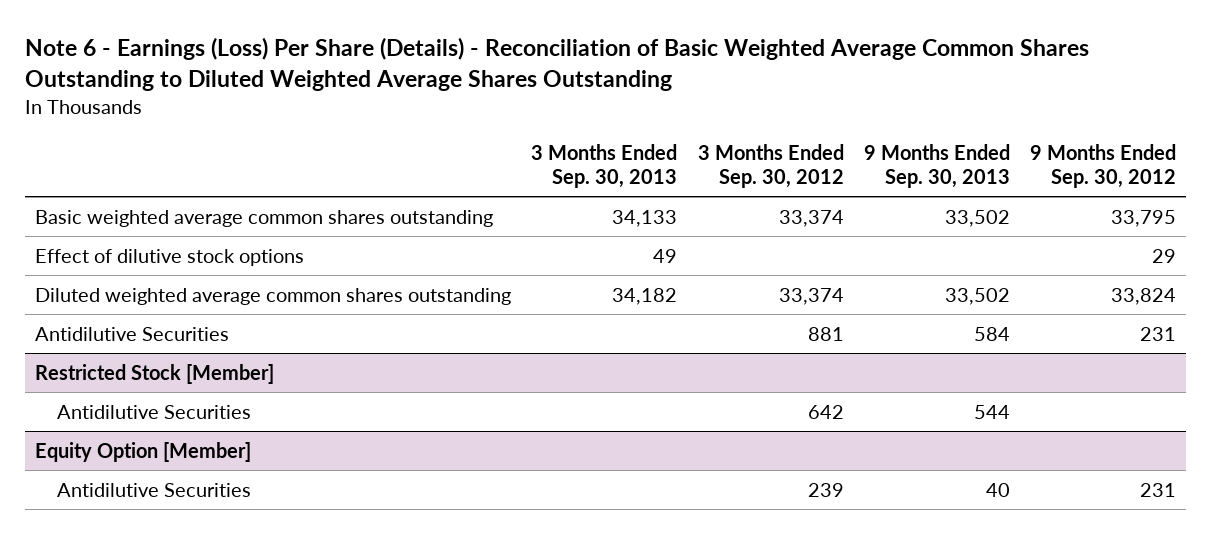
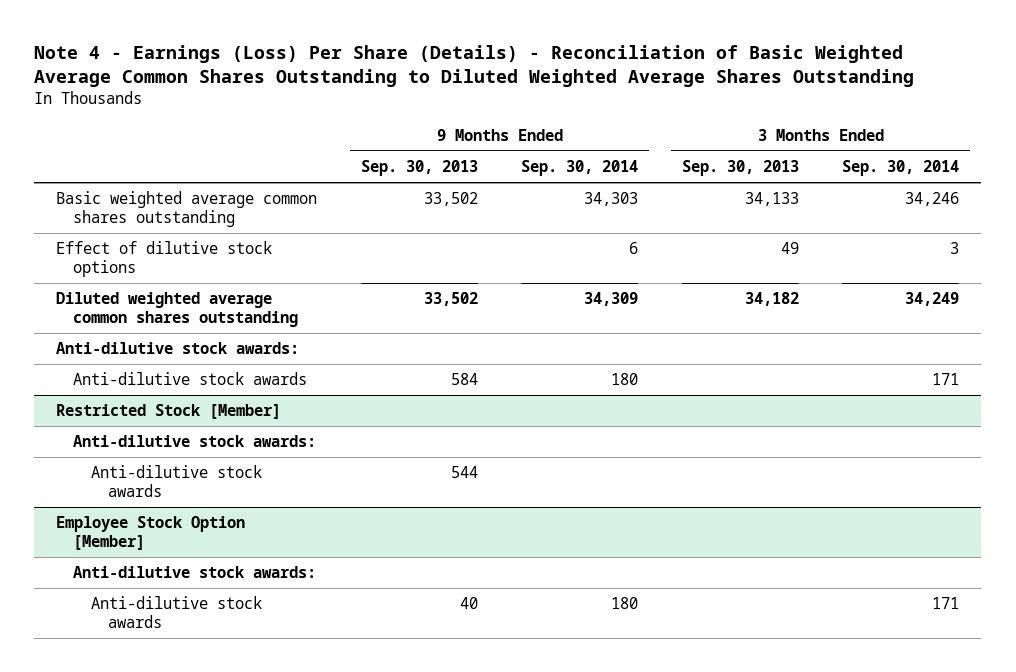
[25,37,1090,91] Note 6 - Earnings (Loss) Per Share (Details) - Reconciliation of Basic Weighted Average Common Shares Outstanding to Diluted Weighted Average Shares Outstanding -> [34,44,915,88] Note 4 - Earnings (Loss) Per Share (Details) - Reconciliation of Basic Weighted Average Common Shares Outstanding to Diluted Weighted Average Shares Outstanding
[697,144,844,189] 3 Months Ended Sep. 30, 2012 -> none
[1029,144,1176,189] 9 Months Ended Sep. 30, 2012 -> none
none -> [521,160,639,177] Sep. 30, 2014
none -> [842,160,960,177] Sep. 30, 2014
none -> [56,342,300,355] Anti-dilutive stock awards:
[35,326,230,341] Antidilutive Securities -> [73,372,308,386] Anti-dilutive stock awards
[35,441,252,462] Equity Option [Member] -> none
none -> [73,435,317,448] Anti-dilutive stock awards:
[56,404,251,419] Antidilutive Securities -> [90,465,262,498] Anti-dilutive stock awards
none -> [56,516,246,551] Employee Stock Option [Member]
none -> [73,566,317,579] Anti-dilutive stock awards:
[56,482,251,497] Antidilutive Securities -> [90,596,262,629] Anti-dilutive stock awards

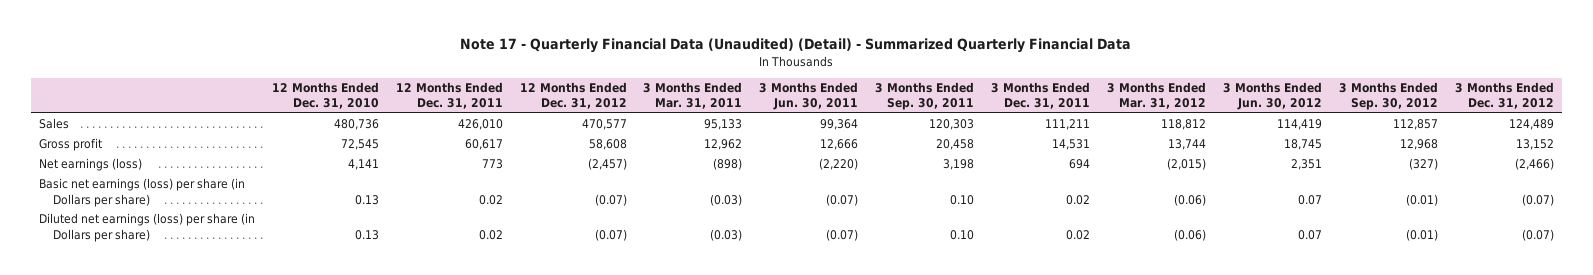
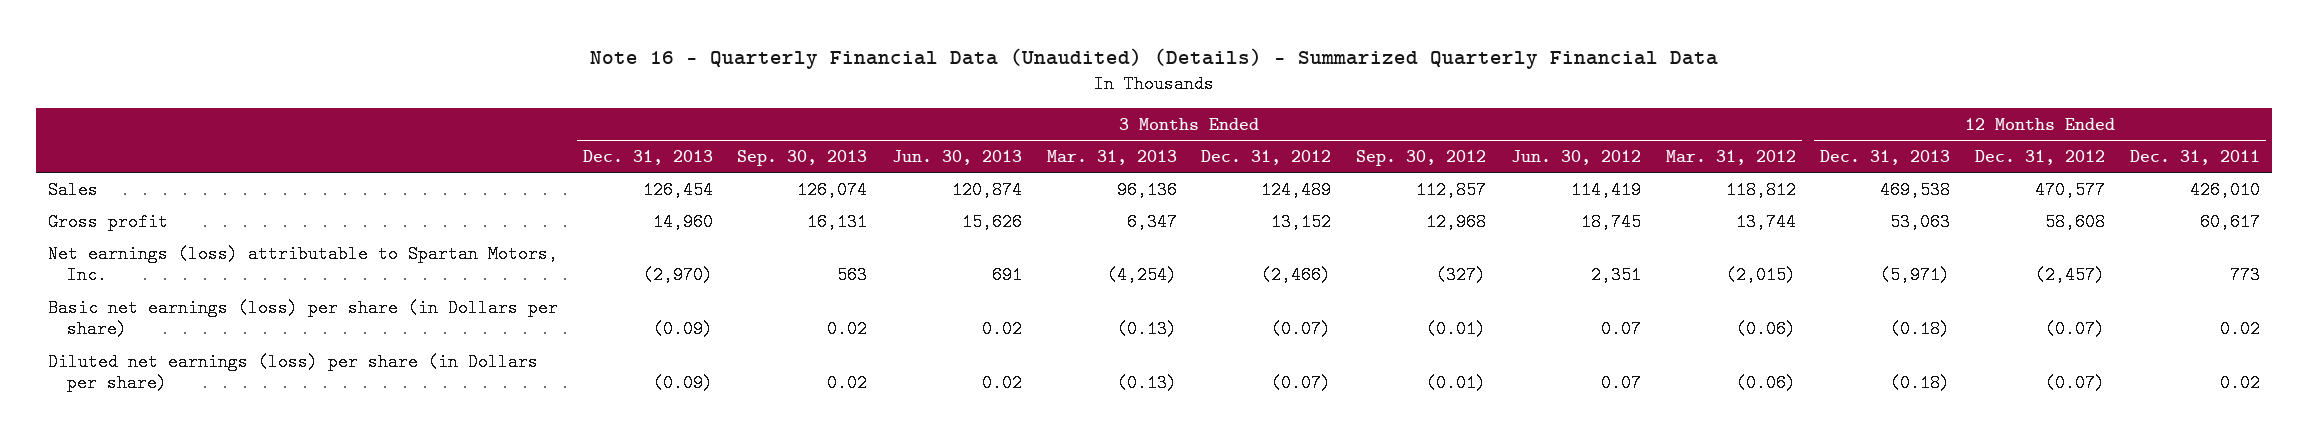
[460,38,1132,54] Note 17 - Quarterly Financial Data (Unaudited) (Detail) - Summarized Quarterly Financial Data -> [589,48,1718,70] Note 16 - Quarterly Financial Data (Unaudited) (Details) - Summarized Quarterly Financial Data
[271,81,379,110] 12 Months Ended Dec. 31, 2010 -> none
[643,81,743,110] 3 Months Ended Mar. 31, 2011 -> none
[759,81,859,111] 3 Months Ended Jun. 30, 2011 -> none
[875,81,975,111] 3 Months Ended Sep. 30, 2011 -> none
[991,81,1091,110] 3 Months Ended Dec. 31, 2011 -> none
none -> [582,149,713,165] Dec. 31, 2013
none -> [737,149,868,166] Sep. 30, 2013
none -> [892,149,1023,165] Jun. 30, 2013
none -> [1046,149,1177,165] Mar. 31, 2013
none -> [1820,149,1951,165] Dec. 31, 2013
[39,158,143,172] Net earnings (loss) -> [48,244,559,285] Net earnings (loss) attributable to Spartan Motors, Inc.

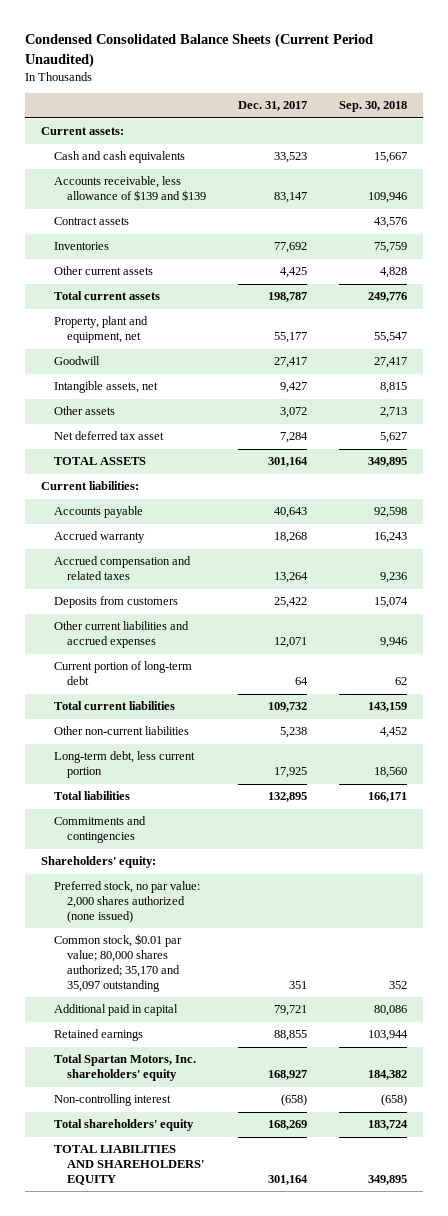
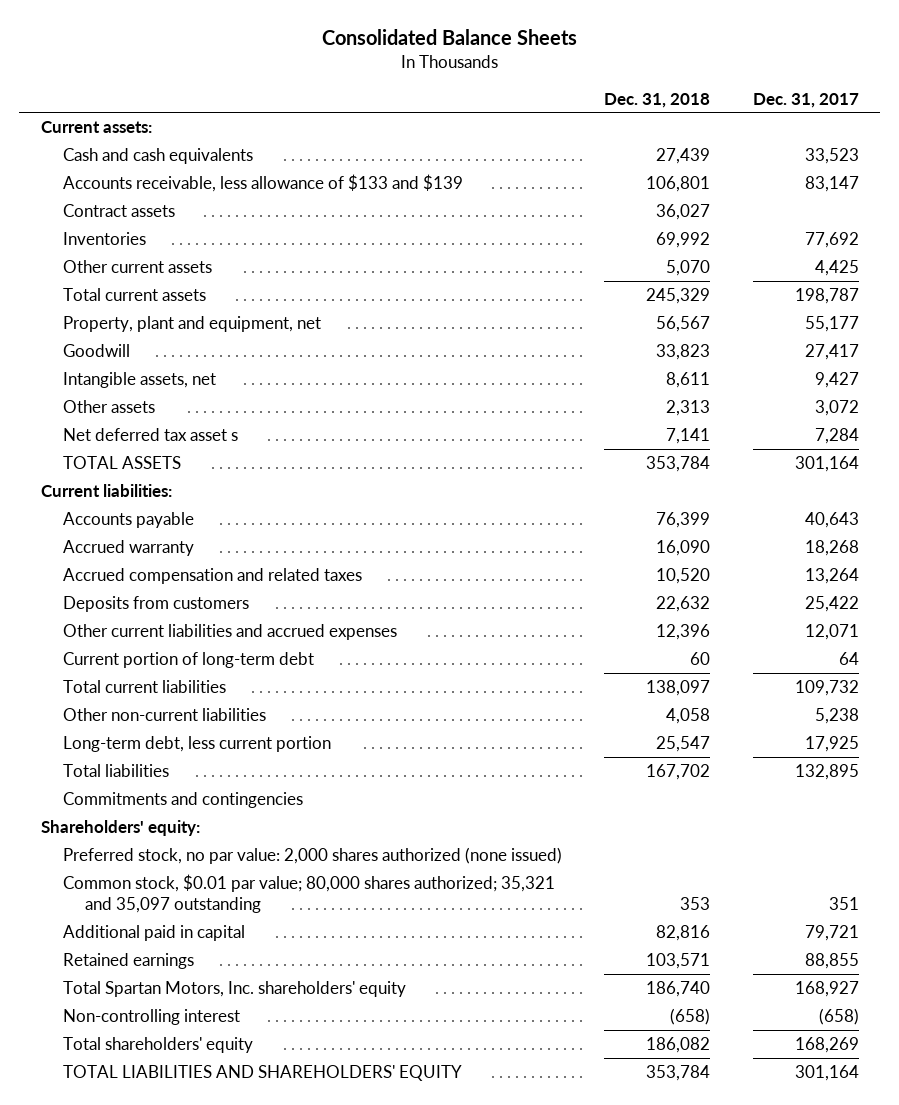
[24,33,373,68] Condensed Consolidated Balance Sheets (Current Period Unaudited) -> [321,29,577,46] Consolidated Balance Sheets
[338,101,407,113] Sep. 30, 2018 -> none
none -> [604,92,711,108] Dec. 31, 2018
[53,176,206,202] Accounts receivable, less allowance of $139 and $139 -> [62,173,463,192] Accounts receivable, less allowance of $133 and $139
[53,431,164,441] Net deferred tax asset -> [62,427,238,441] Net deferred tax asset s
[53,934,182,993] Common stock, $0.01 par value; 80,000 shares authorized; 35,170 and 35,097 outstanding -> [62,873,555,913] Common stock, $0.01 par value; 80,000 shares authorized; 35,321 and 35,097 outstanding

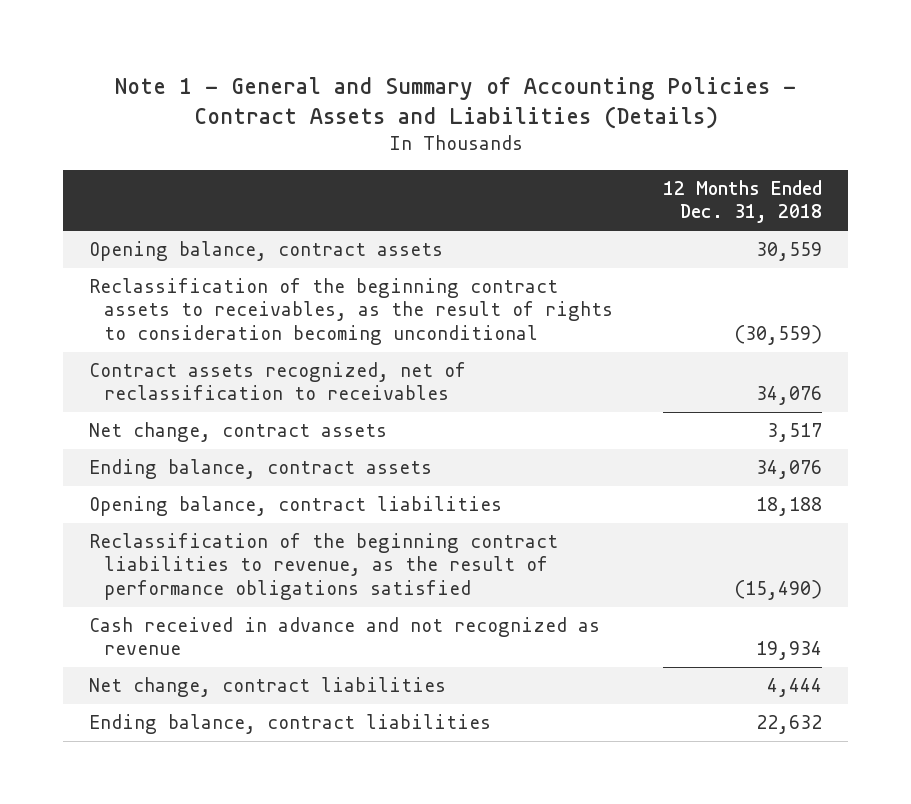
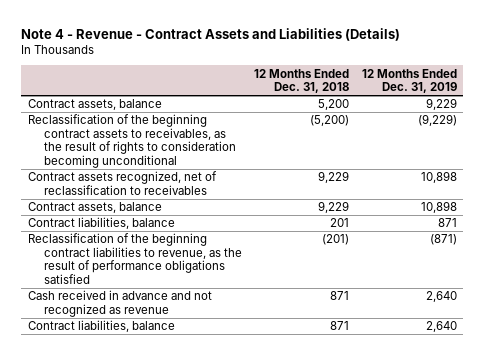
[114,76,796,130] Note 1 - General and Summary of Accounting Policies - Contract Assets and Liabilities (Details) -> [21,27,401,41] Note 4 - Revenue - Contract Assets and Liabilities (Details)
none -> [361,68,457,94] 12 Months Ended Dec. 31, 2019
[88,422,387,443] Net change, contract assets -> none
[88,677,446,698] Net change, contract liabilities -> none
[88,241,443,262] Opening balance, contract assets -> [27,99,162,111] Contract assets, balance
[756,242,823,262] 30,559 -> [318,99,350,111] 5,200
[734,324,823,345] (30,559) -> [310,115,350,127] (5,200)
[756,386,823,406] 34,076 -> [318,171,350,184] 9,229
[88,459,432,480] Ending balance, contract assets -> [27,202,162,214] Contract assets, balance
[756,460,823,480] 34,076 -> [318,201,350,214] 9,229
[88,496,502,517] Opening balance, contract liabilities -> [27,217,175,230] Contract liabilities, balance
[756,497,823,517] 18,188 -> [330,218,350,228] 201
[734,579,823,600] (15,490) -> [322,234,350,246] (201)
[756,641,823,661] 19,934 -> [330,291,350,301] 871
[88,714,491,735] Ending balance, contract liabilities -> [27,320,175,333] Contract liabilities, balance
[756,715,823,735] 22,632 -> [330,321,350,331] 871

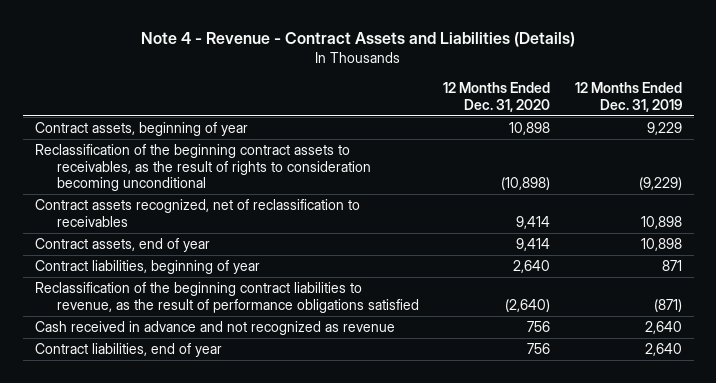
[254,68,350,94] 12 Months Ended Dec. 31, 2018 -> none
none -> [443,82,551,112] 12 Months Ended Dec. 31, 2020
[27,99,162,111] Contract assets, balance -> [34,122,248,137] Contract assets, beginning of year
[27,202,162,214] Contract assets, balance -> [34,238,210,253] Contract assets, end of year
[27,217,175,230] Contract liabilities, balance -> [34,260,260,275] Contract liabilities, beginning of year
[27,320,175,333] Contract liabilities, balance -> [34,343,222,358] Contract liabilities, end of year

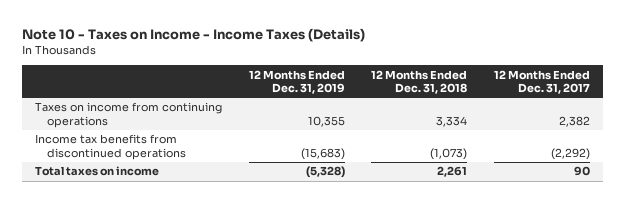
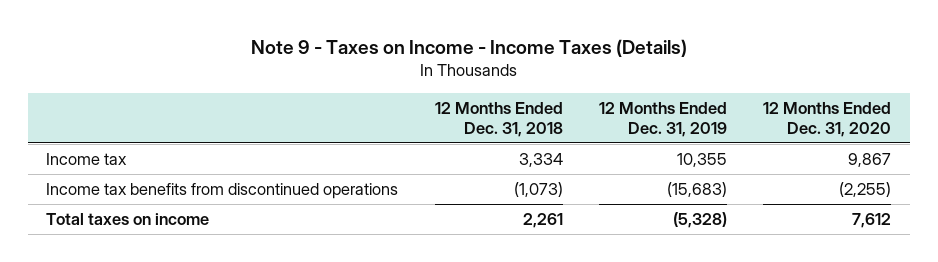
[22,28,366,43] Note 10 - Taxes on Income - Income Taxes (Details) -> [250,39,687,58] Note 9 - Taxes on Income - Income Taxes (Details)
[494,69,591,95] 12 Months Ended Dec. 31, 2017 -> none
none -> [763,101,892,137] 12 Months Ended Dec. 31, 2020
[35,102,223,128] Taxes on income from continuing operations -> [46,152,128,165] Income tax

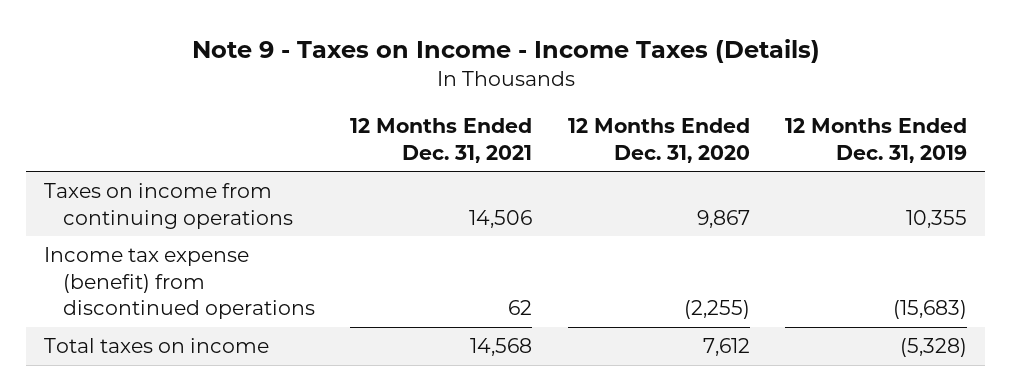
[434,101,563,137] 12 Months Ended Dec. 31, 2018 -> none
none -> [350,118,533,163] 12 Months Ended Dec. 31, 2021
[46,152,128,165] Income tax -> [43,183,294,229] Taxes on income from continuing operations
[46,182,399,199] Income tax benefits from discontinued operations -> [43,247,316,320] Income tax expense (benefit) from discontinued operations

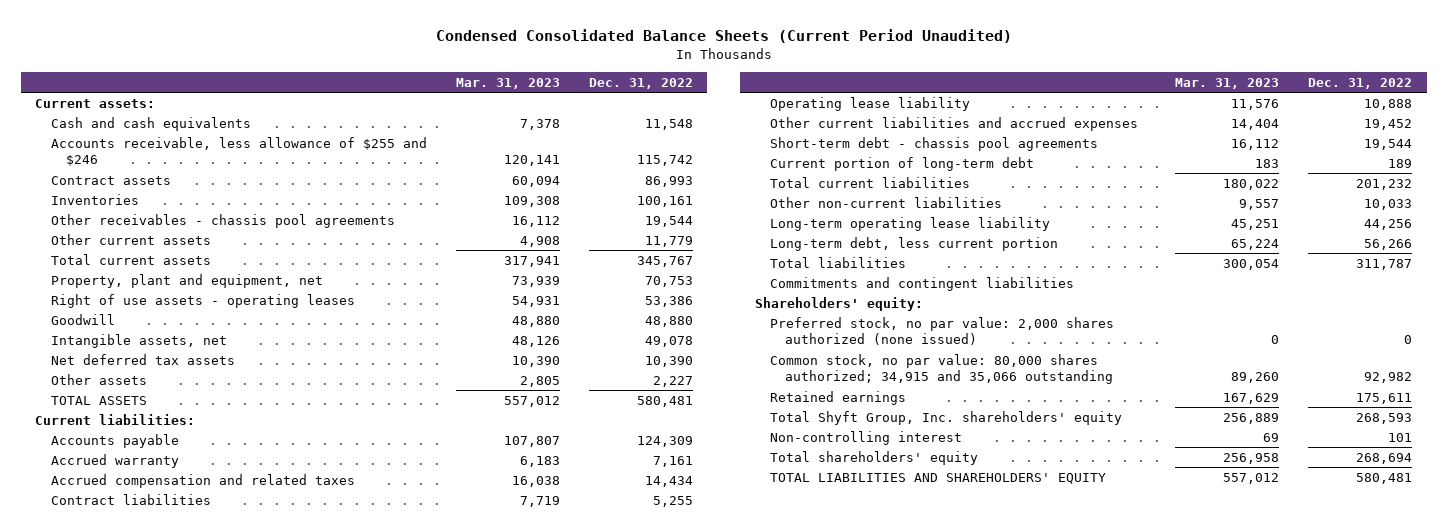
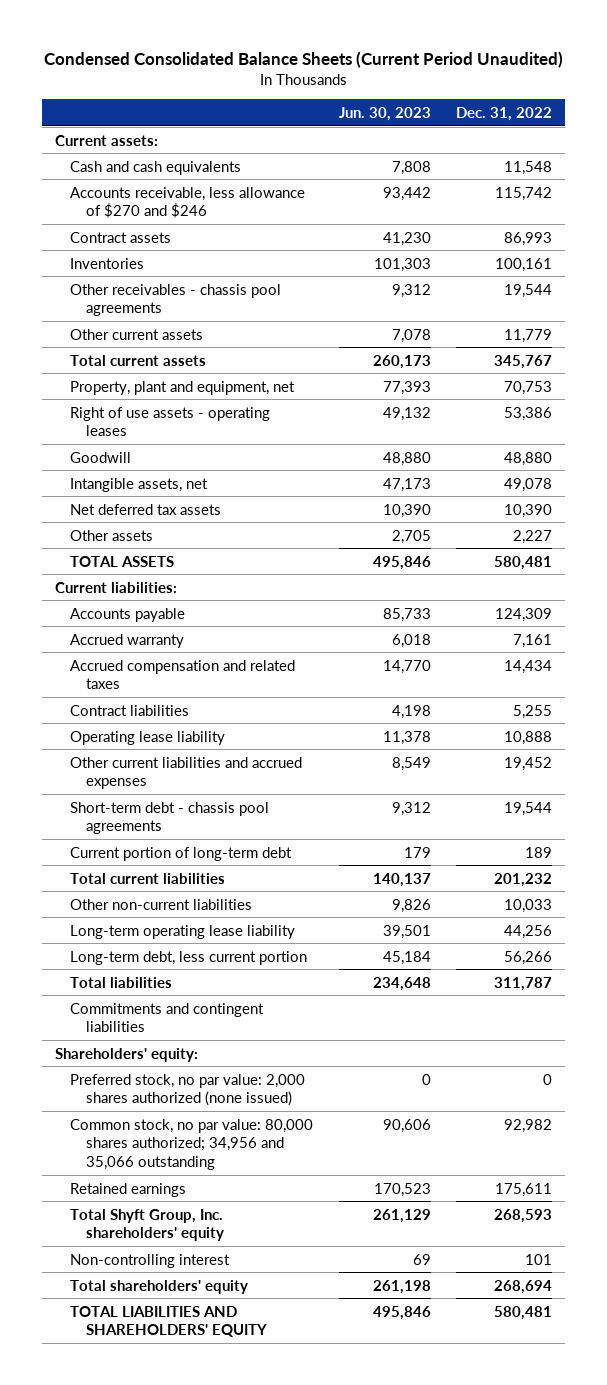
[455,77,560,89] Mar. 31, 2023 -> none
none -> [338,106,431,121] Jun. 30, 2023
[50,136,427,167] Accounts receivable, less allowance of $255 and $246 -> [70,186,306,219] Accounts receivable, less allowance of $270 and $246
[769,353,1114,385] Common stock, no par value: 80,000 shares authorized; 34,915 and 35,066 outstanding -> [70,1118,314,1171] Common stock, no par value: 80,000 shares authorized; 34,956 and 35,066 outstanding

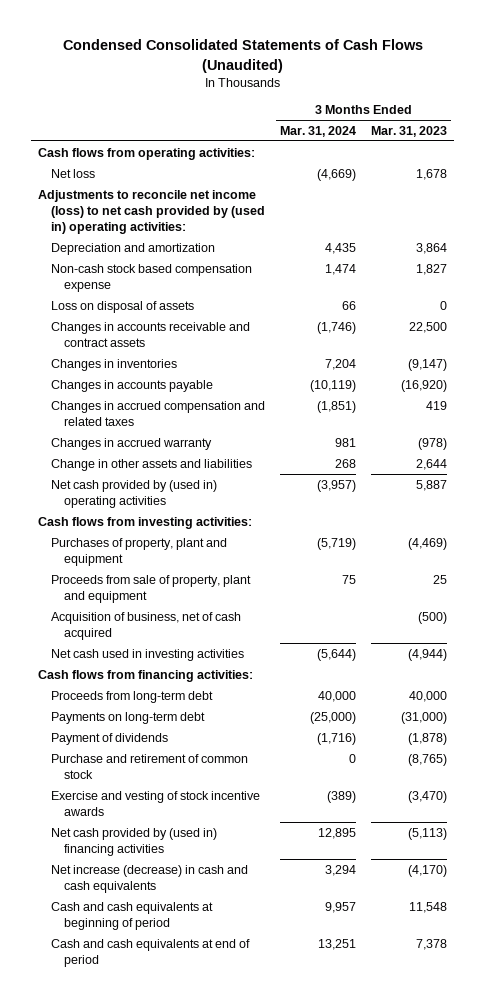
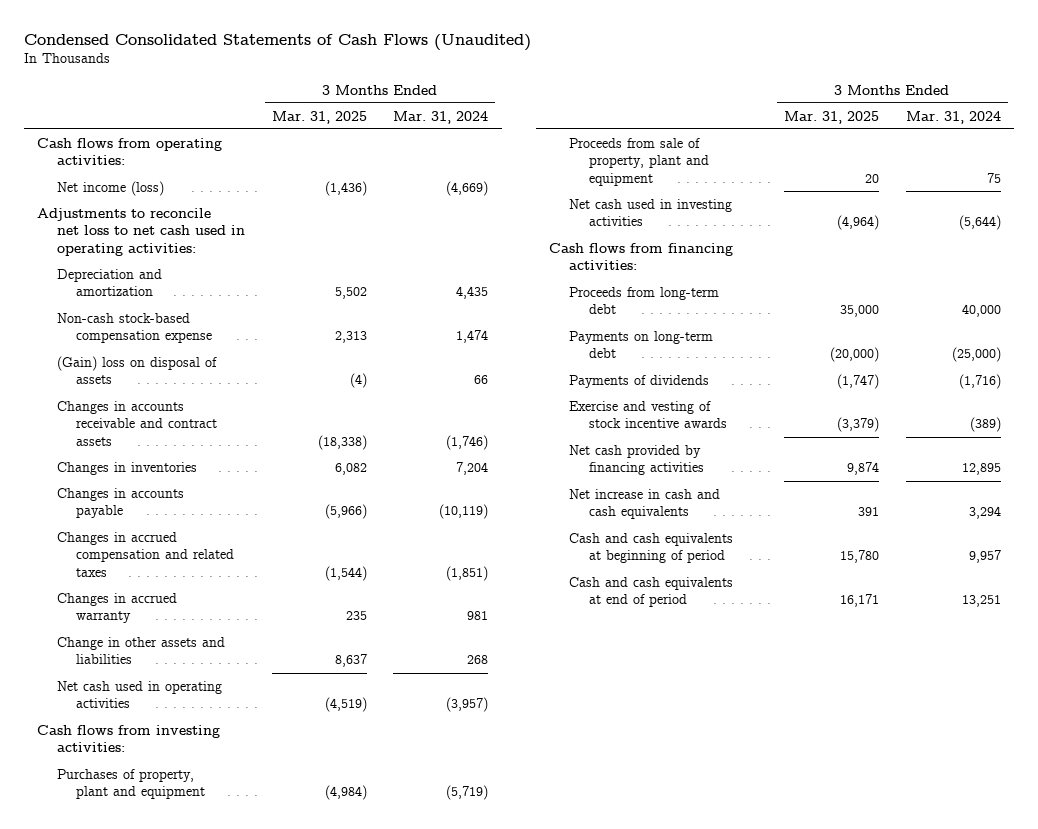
[370,125,447,137] Mar. 31, 2023 -> none
none -> [271,110,367,124] Mar. 31, 2025
[51,168,96,178] Net loss -> [56,180,164,196] Net income (loss)
[38,189,266,235] Adjustments to reconcile net income (loss) to net cash provided by (used in) operating activities: -> [36,207,245,257] Adjustments to reconcile net loss to net cash used in operating activities:
[51,263,253,292] Non-cash stock based compensation expense -> [56,312,213,344] Non-cash stock-based compensation expense
[51,300,195,313] Loss on disposal of assets -> [56,355,217,385] (Gain) loss on disposal of assets
[51,479,218,508] Net cash provided by (used in) operating activities -> [56,680,222,709] Net cash used in operating activities
[51,611,242,640] Acquisition of business, net of cash acquired -> none
[51,753,249,779] Purchase and retirement of common stock -> none
[51,732,169,745] Payment of dividends -> [569,374,710,388] Payments of dividends
[51,827,218,856] Net cash provided by (used in) financing activities -> [569,444,704,476] Net cash provided by financing activities
[51,864,249,893] Net increase (decrease) in cash and cash equivalents -> [569,488,721,520] Net increase in cash and cash equivalents

